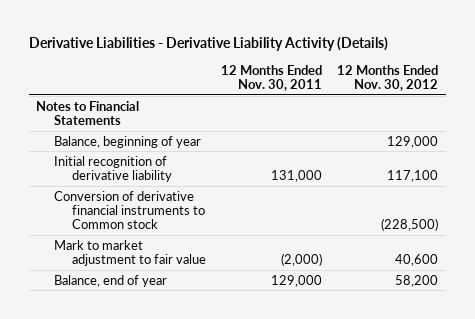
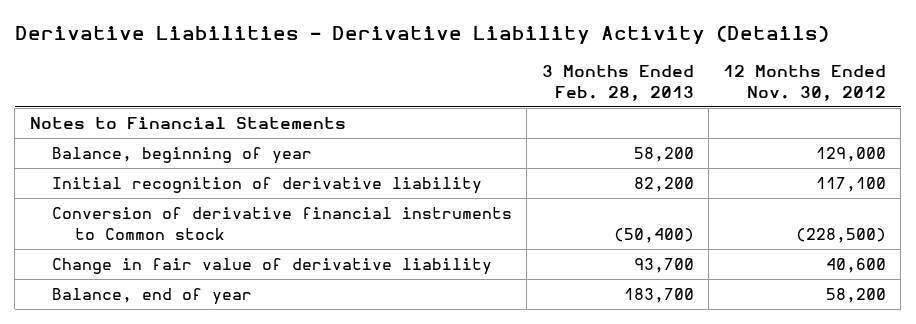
[221,64,323,92] 12 Months Ended Nov. 30, 2011 -> none
none -> [541,65,694,102] 3 Months Ended Feb. 28, 2013
[54,239,207,266] Mark to market adjustment to fair value -> [52,258,493,276] Change in fair value of derivative liability

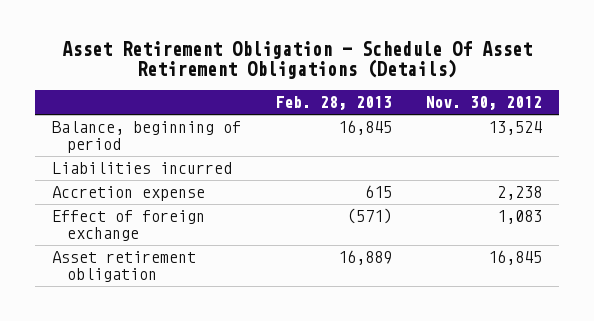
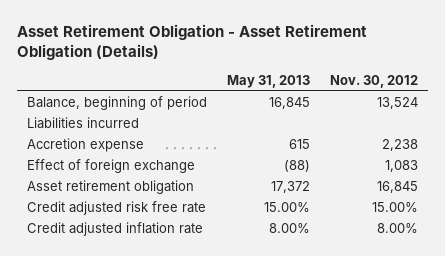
[62,40,533,80] Asset Retirement Obligation - Schedule Of Asset Retirement Obligations (Details) -> [16,23,367,60] Asset Retirement Obligation - Asset Retirement Obligation (Details)
[274,96,392,111] Feb. 28, 2013 -> none
none -> [227,75,311,89] May 31, 2013
none -> [26,201,206,216] Credit adjusted risk free rate
none -> [26,222,203,237] Credit adjusted inflation rate

